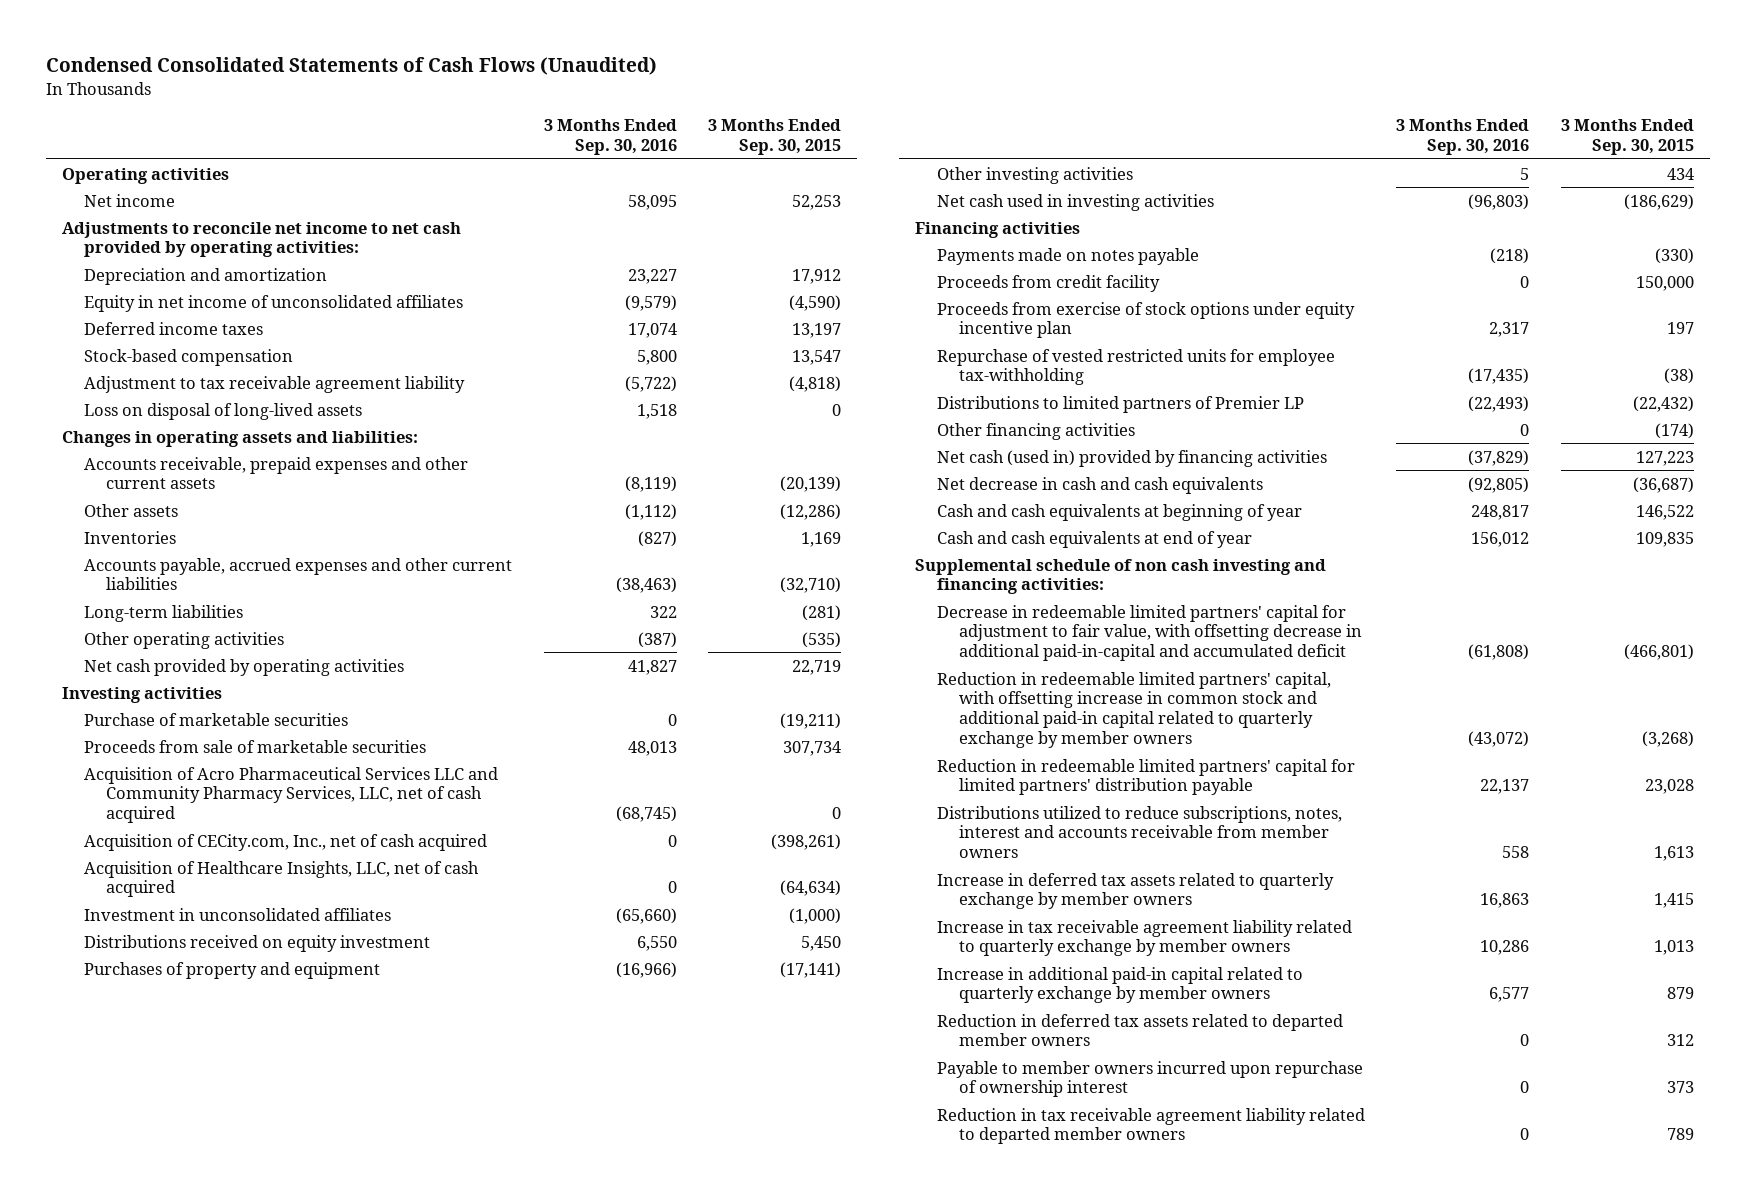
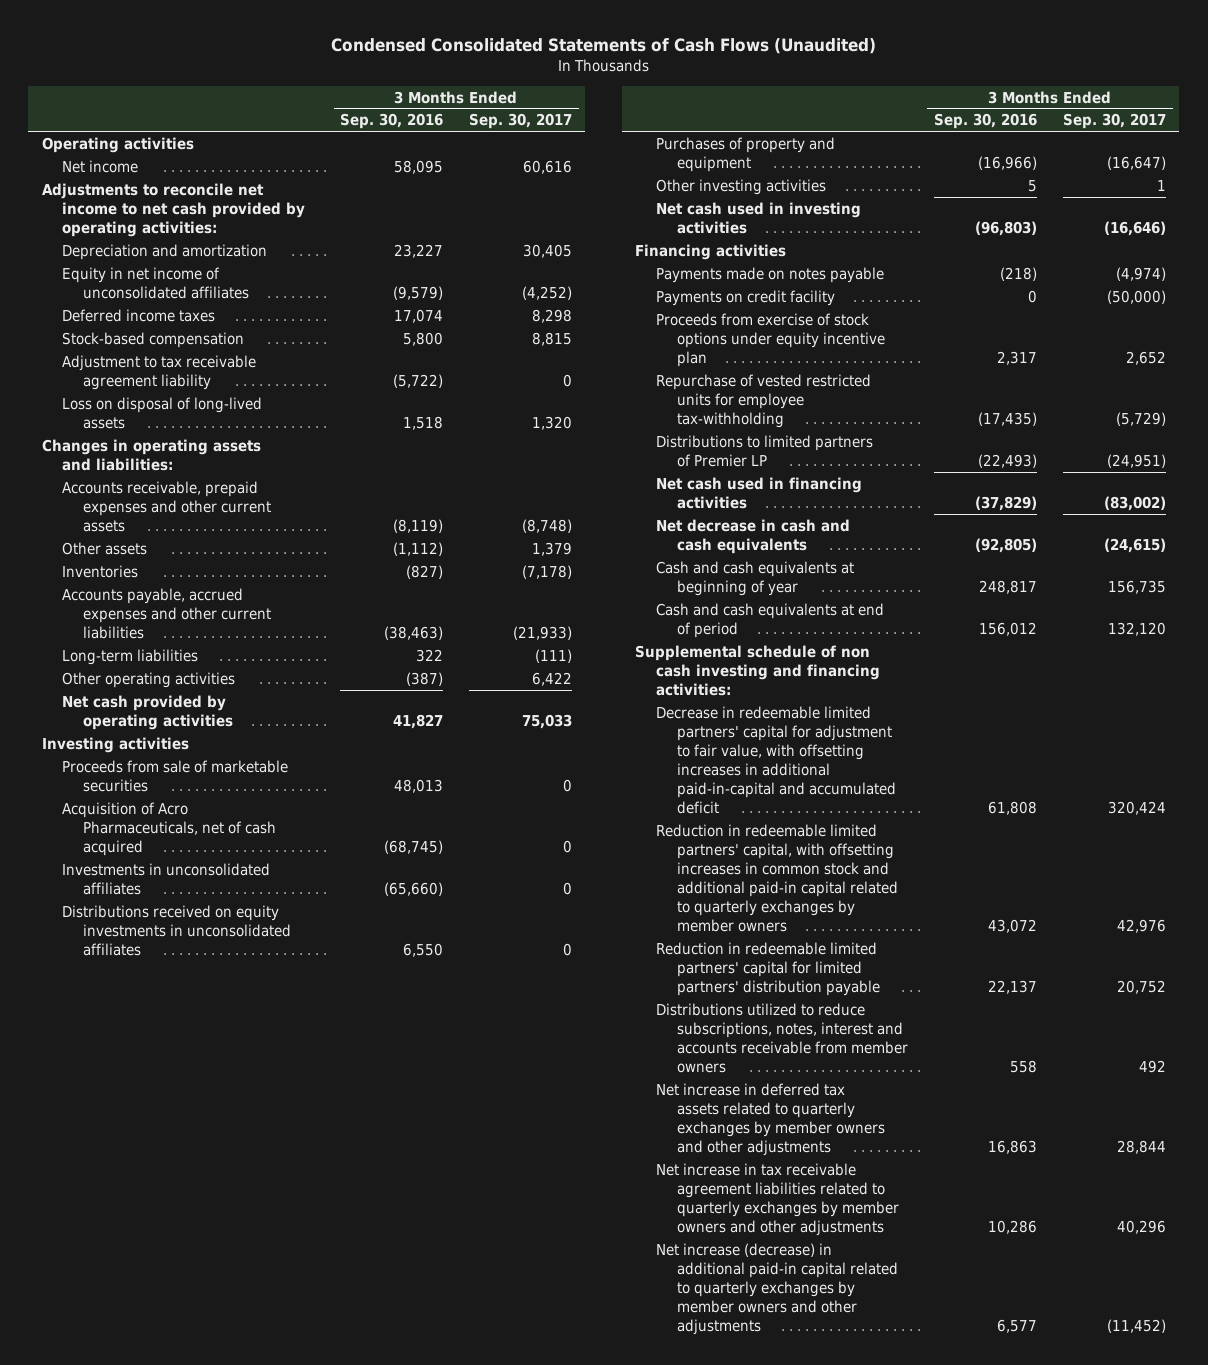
[708,119,842,156] 3 Months Ended Sep. 30, 2015 -> none
none -> [469,113,573,130] Sep. 30, 2017
[84,712,349,726] Purchase of marketable securities -> none
[84,833,488,851] Acquisition of CECity.com, Inc., net of cash acquired -> none
[84,860,480,898] Acquisition of Healthcare Insights, LLC, net of cash acquired -> none
[84,766,499,824] Acquisition of Acro Pharmaceutical Services LLC and Community Pharmacy Services, LLC, net of cash acquired -> [62,801,276,856] Acquisition of Acro Pharmaceuticals, net of cash acquired
[84,907,392,921] Investment in unconsolidated affiliates -> [62,862,271,895] Investments in unconsolidated affiliates
[84,934,431,952] Distributions received on equity investment -> [62,904,291,956] Distributions received on equity investments in unconsolidated affiliates
[936,274,1160,292] Proceeds from credit facility -> none
none -> [656,289,836,306] Payments on credit facility
[936,422,1135,440] Other financing activities -> none
[936,449,1327,467] Net cash (used in) provided by financing activities -> [656,476,863,509] Net cash used in financing activities
[936,530,1252,548] Cash and cash equivalents at end of year -> [656,602,885,638] Cash and cash equivalents at end of period
[936,604,1362,662] Decrease in redeemable limited partners' capital for adjustment to fair value, with offsetting decrease in additional paid-in-capital and accumulated deficit -> [656,705,896,814] Decrease in redeemable limited partners' capital for adjustment to fair value, with offsetting increases in additional paid-in-capital and accumulated deficit
[1468,644,1530,661] (61,808) -> [987,800,1037,815] 61,808
[936,671,1331,748] Reduction in redeemable limited partners' capital, with offsetting increase in common stock and additional paid-in capital related to quarterly exchange by member owners -> [656,823,898,932] Reduction in redeemable limited partners' capital, with offsetting increases in common stock and additional paid-in capital related to quarterly exchanges by member owners
[1468,730,1530,747] (43,072) -> [987,918,1037,933] 43,072
[936,1013,1343,1047] Reduction in deferred tax assets related to departed member owners -> none
[936,1060,1363,1098] Payable to member owners incurred upon repurchase of ownership interest -> none
[936,1107,1365,1145] Reduction in tax receivable agreement liability related to departed member owners -> none
[936,872,1334,910] Increase in deferred tax assets related to quarterly exchange by member owners -> [656,1082,885,1156] Net increase in deferred tax assets related to quarterly exchanges by member owners and other adjustments
[936,919,1352,957] Increase in tax receivable agreement liability related to quarterly exchange by member owners -> [656,1162,899,1236] Net increase in tax receivable agreement liabilities related to quarterly exchanges by member owners and other adjustments
[936,966,1303,1004] Increase in additional paid-in capital related to quarterly exchange by member owners -> [656,1242,898,1335] Net increase (decrease) in additional paid-in capital related to quarterly exchanges by member owners and other adjustments

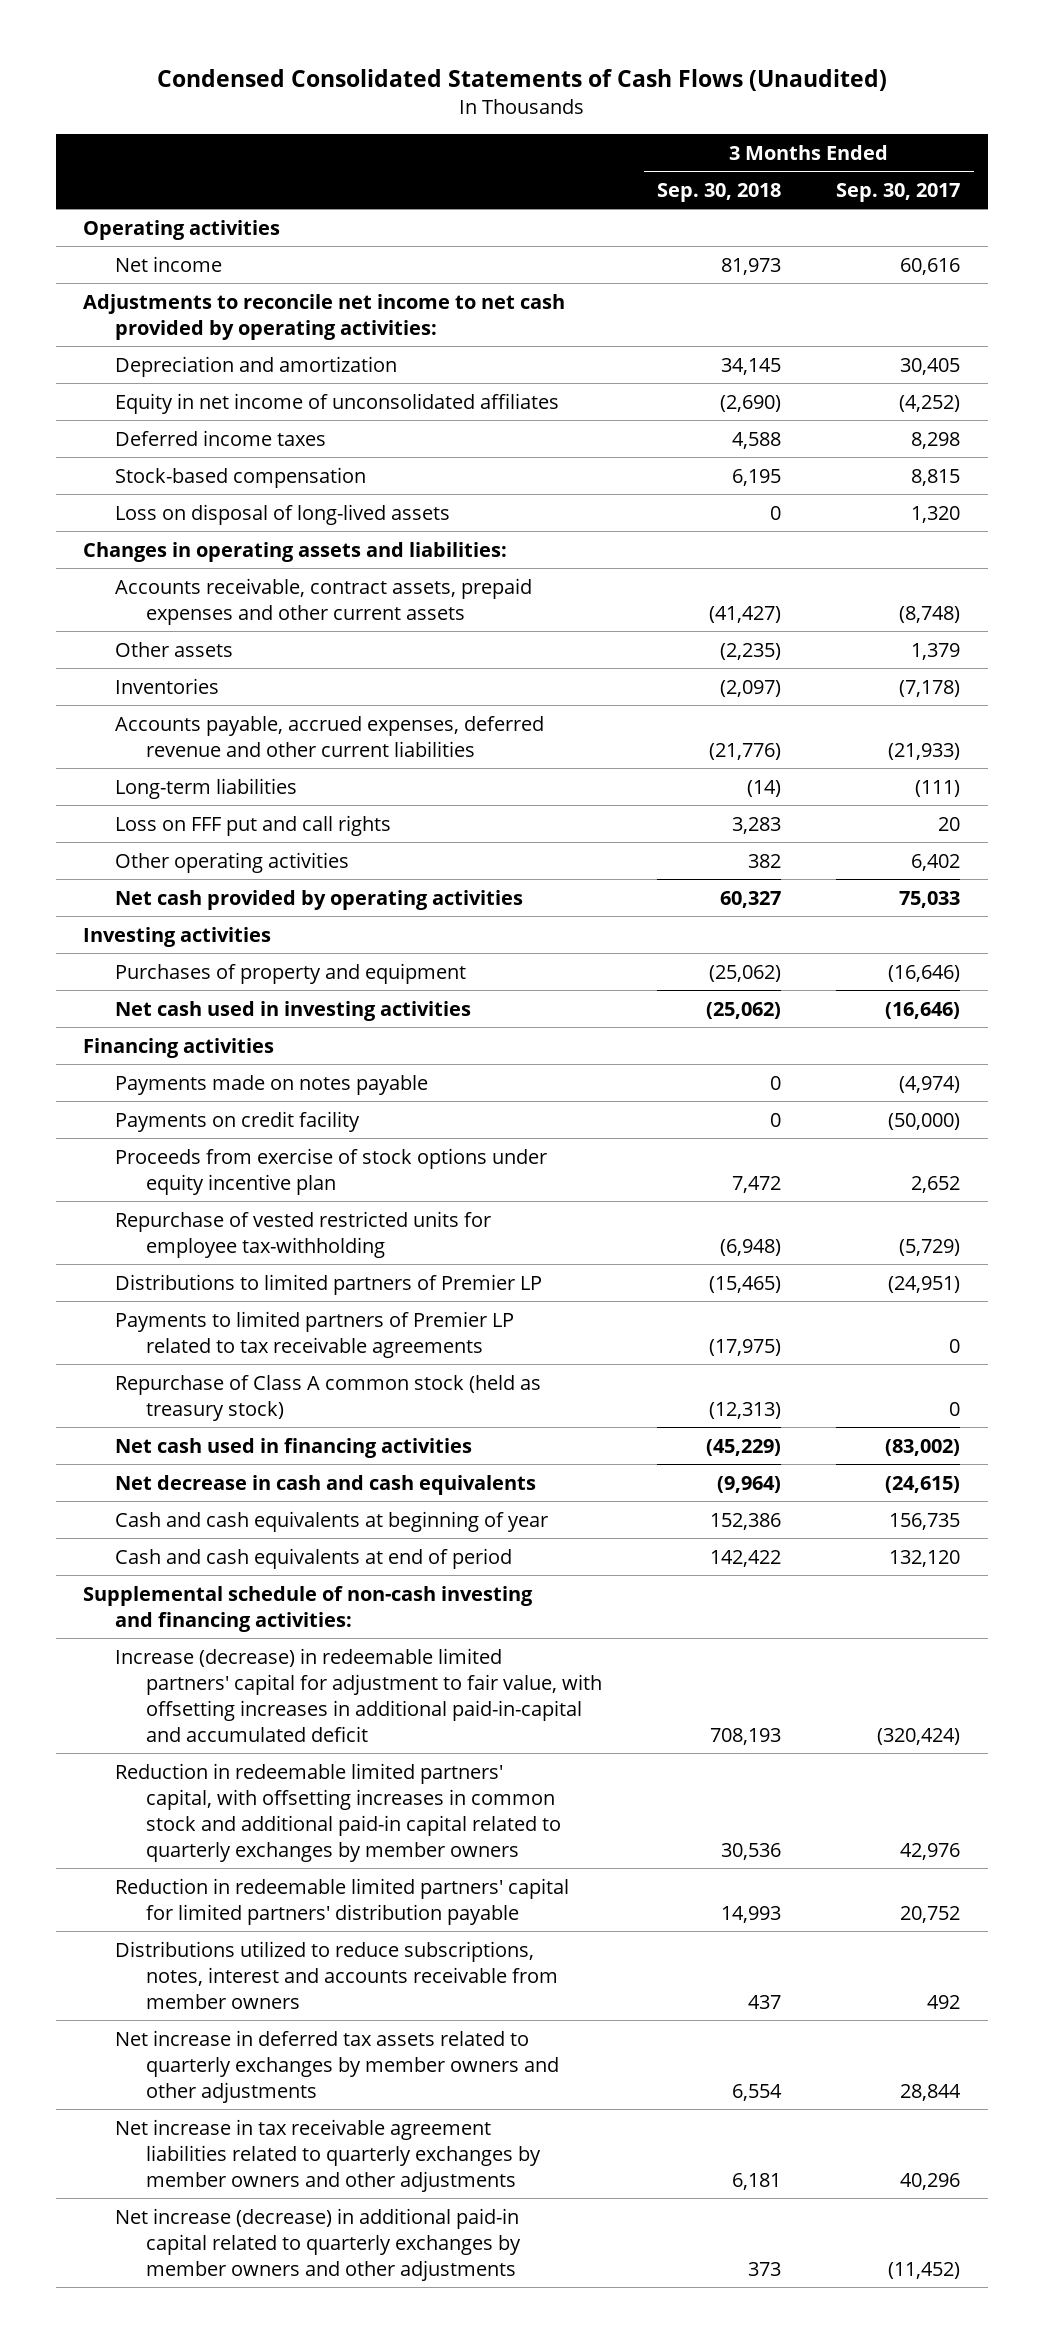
[340,113,444,130] Sep. 30, 2016 -> none
none -> [657,183,782,203] Sep. 30, 2018
[62,354,257,390] Adjustment to tax receivable agreement liability -> none
[62,480,271,532] Accounts receivable, prepaid expenses and other current assets -> [114,577,532,625] Accounts receivable, contract assets, prepaid expenses and other current assets
[62,587,271,639] Accounts payable, accrued expenses and other current liabilities -> [114,715,544,757] Accounts payable, accrued expenses, deferred revenue and other current liabilities
none -> [114,814,391,836] Loss on FFF put and call rights
[532,671,573,686] 6,422 -> [911,853,961,871] 6,402
[62,759,289,792] Proceeds from sale of marketable securities -> none
[62,801,276,856] Acquisition of Acro Pharmaceuticals, net of cash acquired -> none
[62,862,271,895] Investments in unconsolidated affiliates -> none
[62,904,291,956] Distributions received on equity investments in unconsolidated affiliates -> none
[656,178,827,195] Other investing activities -> none
[1107,155,1167,170] (16,647) -> [888,964,961,982] (16,646)
none -> [114,1310,514,1358] Payments to limited partners of Premier LP related to tax receivable agreements
none -> [114,1374,541,1421] Repurchase of Class A common stock (held as treasury stock)
[635,644,881,696] Supplemental schedule of non cash investing and financing activities: -> [83,1585,534,1632] Supplemental schedule of non-cash investing and financing activities:
[656,705,896,814] Decrease in redeemable limited partners' capital for adjustment to fair value, with offsetting increases in additional paid-in-capital and accumulated deficit -> [114,1647,603,1742] Increase (decrease) in redeemable limited partners' capital for adjustment to fair value, with offsetting increases in additional paid-in-capital and accumulated deficit
[1108,800,1167,815] 320,424 -> [877,1727,961,1745] (320,424)

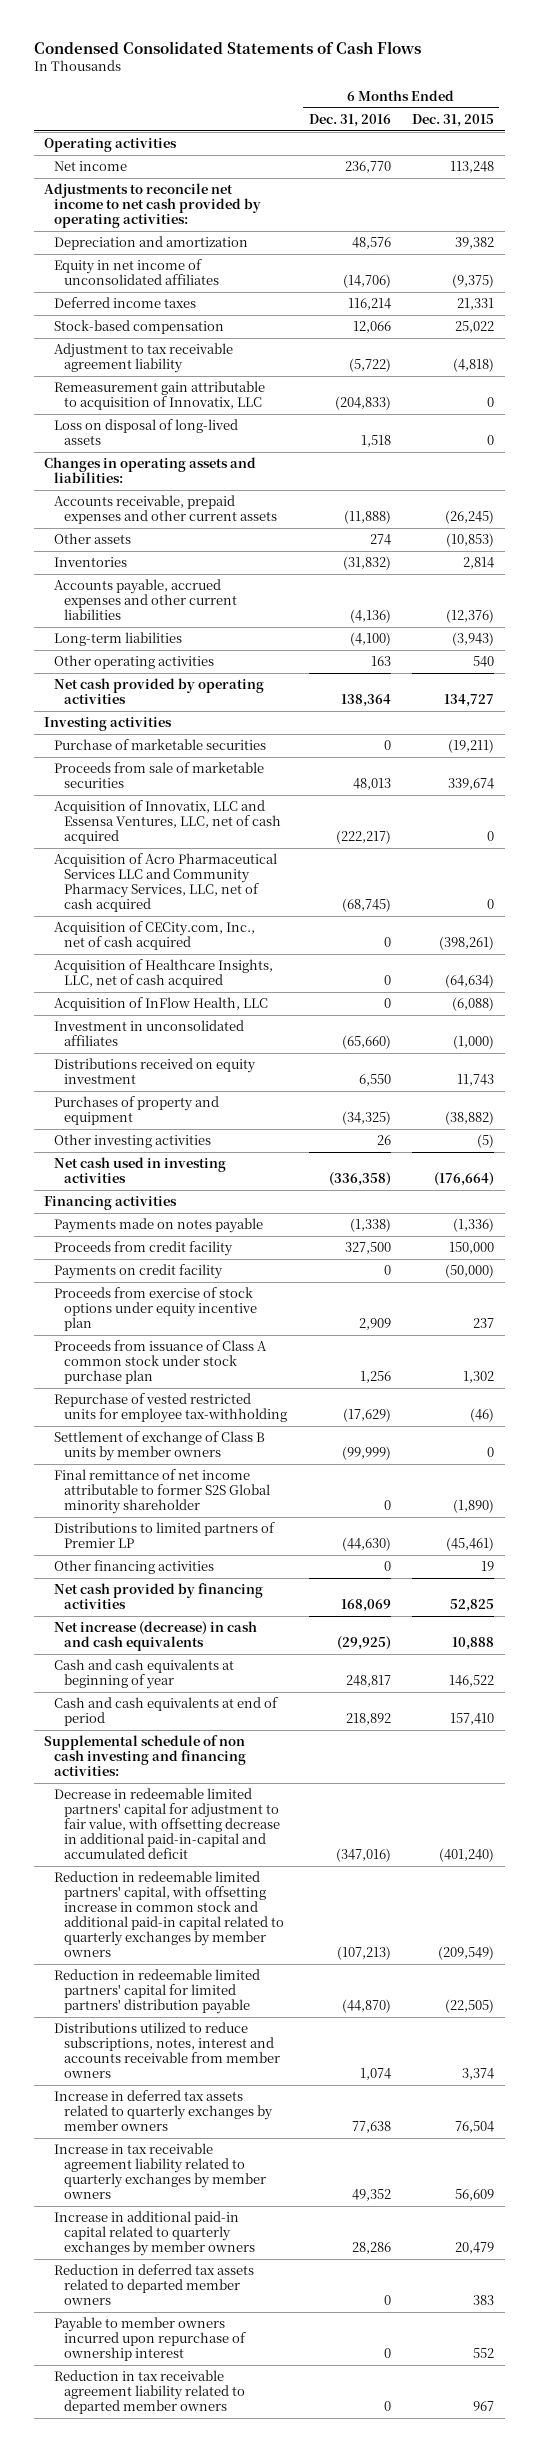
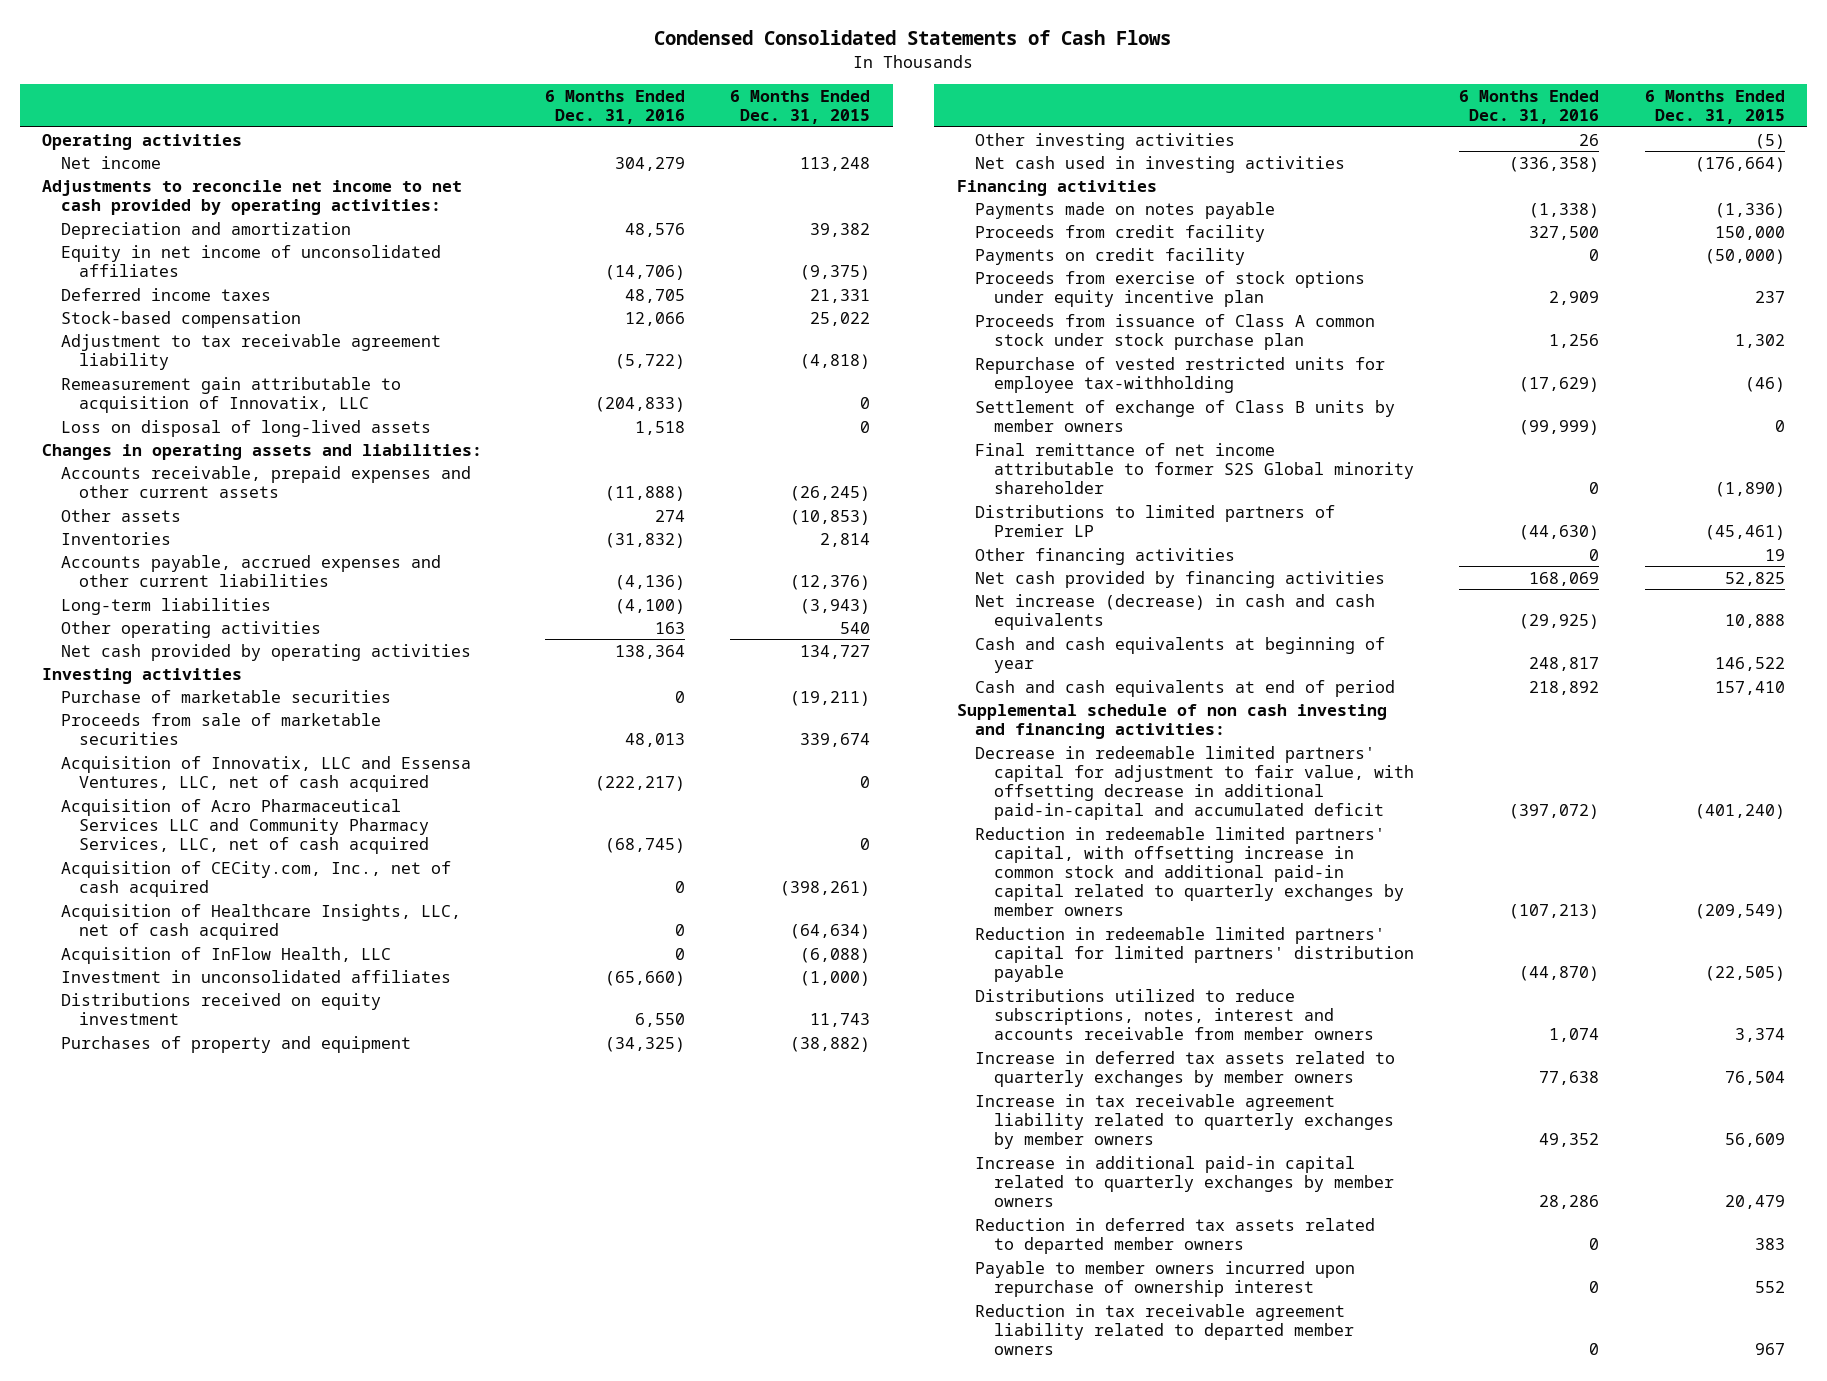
[344,161,391,174] 236,770 -> [614,156,685,171] 304,279
[347,298,391,311] 116,214 -> [624,288,685,303] 48,705
[335,1848,391,1863] (347,016) -> [1509,804,1600,820] (397,072)

